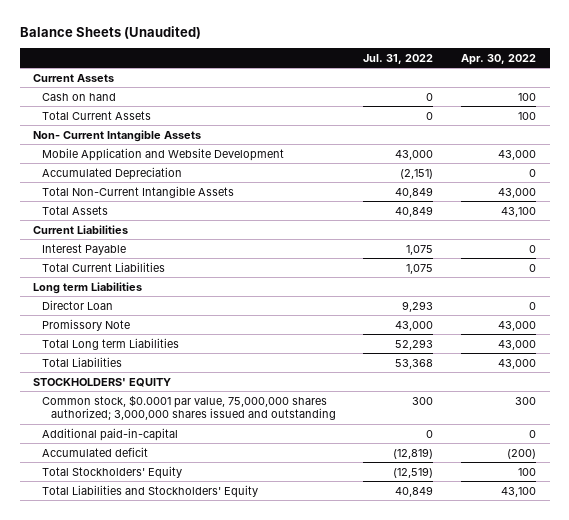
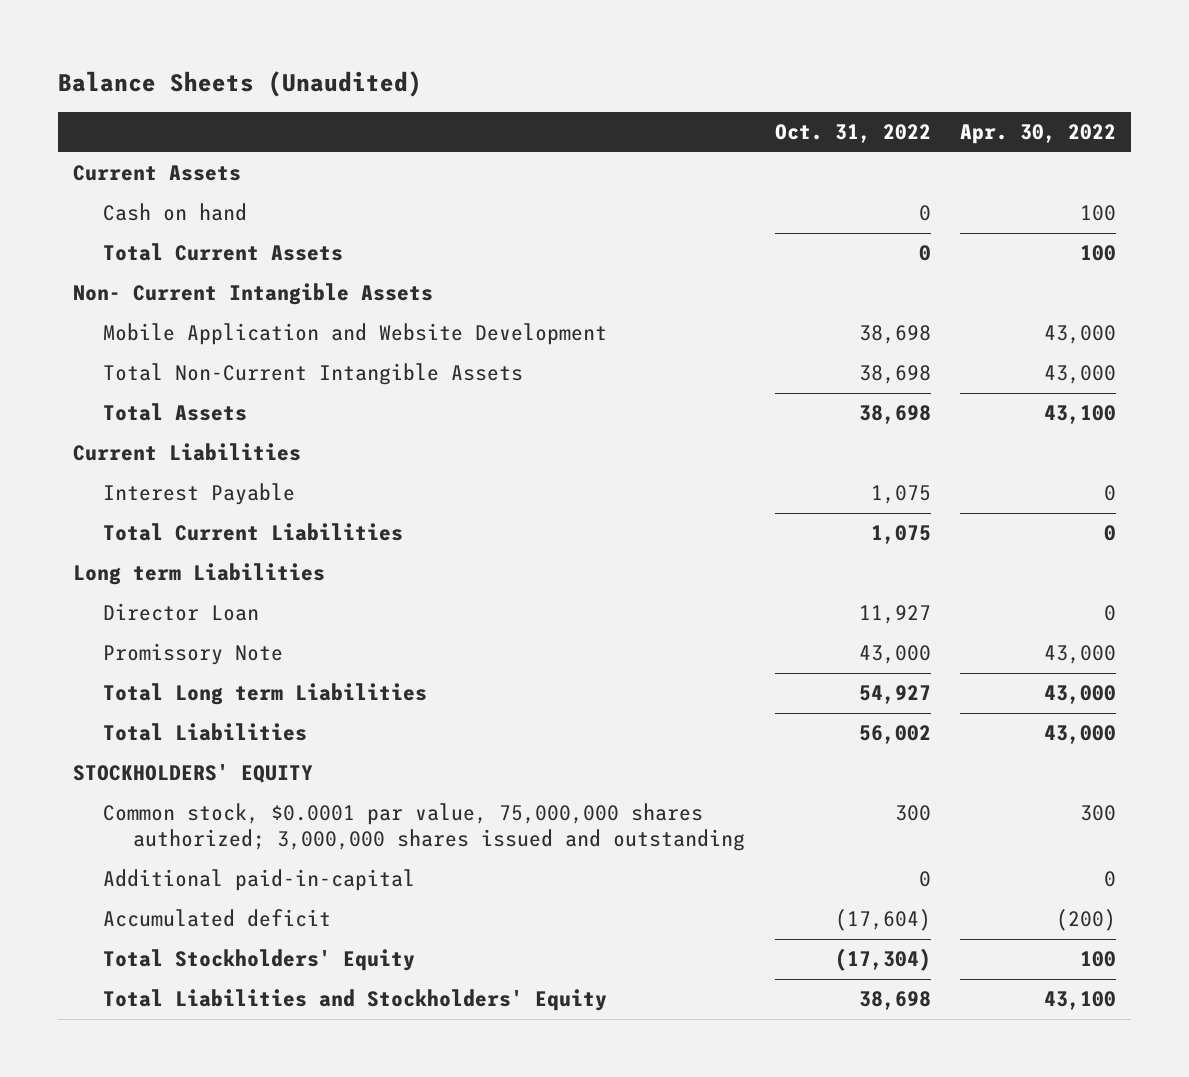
[363,53,434,64] Jul. 31, 2022 -> none
none -> [774,123,931,143] Oct. 31, 2022
[42,166,183,180] Accumulated Depreciation -> none

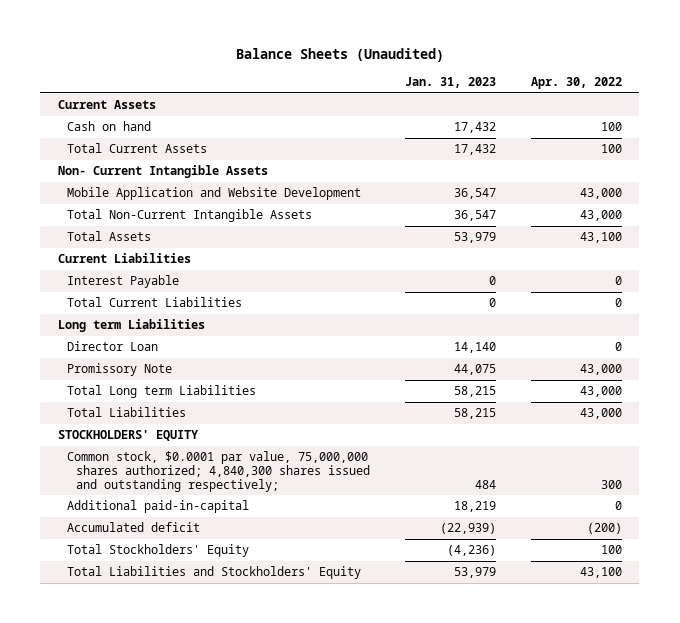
[774,123,931,143] Oct. 31, 2022 -> none
none -> [404,77,496,89] Jan. 31, 2023
[103,803,746,852] Common stock, $0.0001 par value, 75,000,000 shares authorized; 3,000,000 shares issued and outstanding -> [66,451,370,492] Common stock, $0.0001 par value, 75,000,000 shares authorized; 4,840,300 shares issued and outstanding respectively;

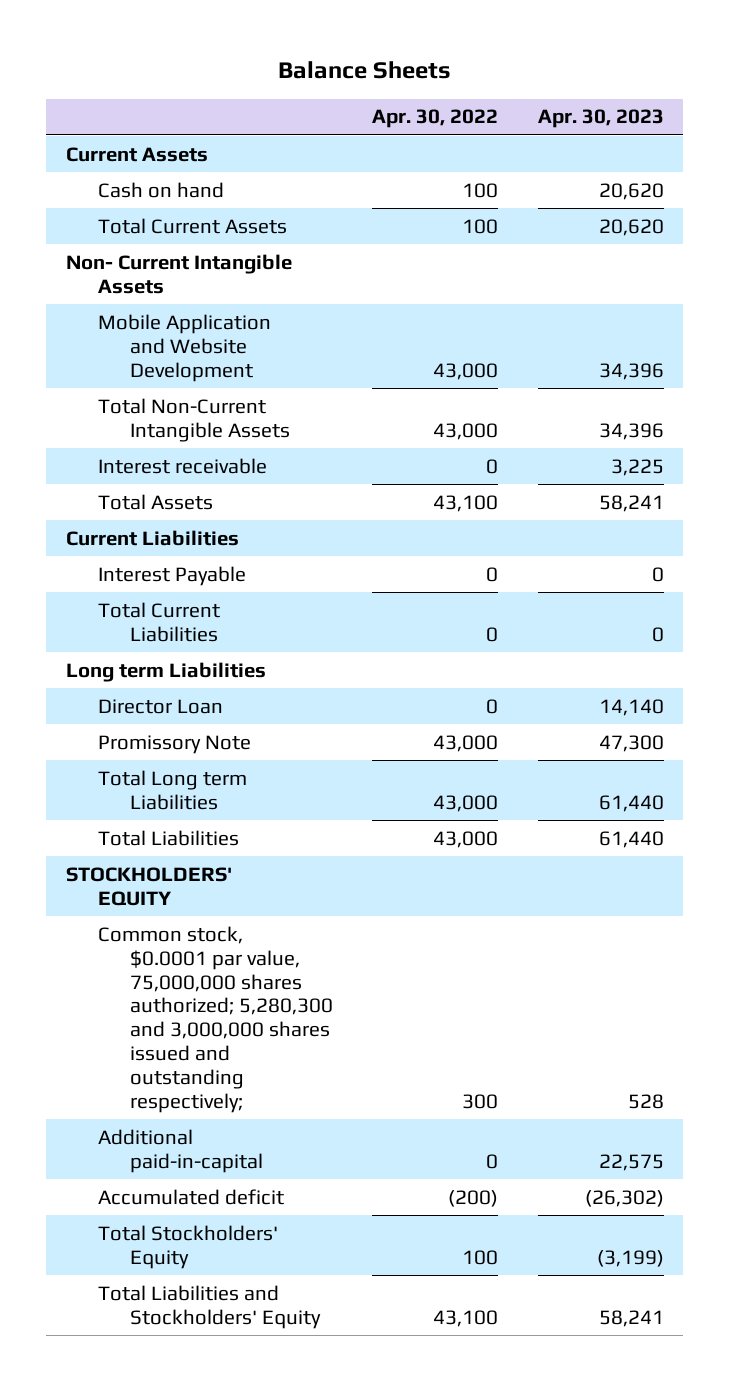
[235,47,444,62] Balance Sheets (Unaudited) -> [277,60,451,79] Balance Sheets
[404,77,496,89] Jan. 31, 2023 -> none
none -> [537,109,664,129] Apr. 30, 2023
none -> [97,457,267,474] Interest receivable
[66,451,370,492] Common stock, $0.0001 par value, 75,000,000 shares authorized; 4,840,300 shares issued and outstanding respectively; -> [97,925,333,1113] Common stock, $0.0001 par value, 75,000,000 shares authorized; 5,280,300 and 3,000,000 shares issued and outstanding respectively;

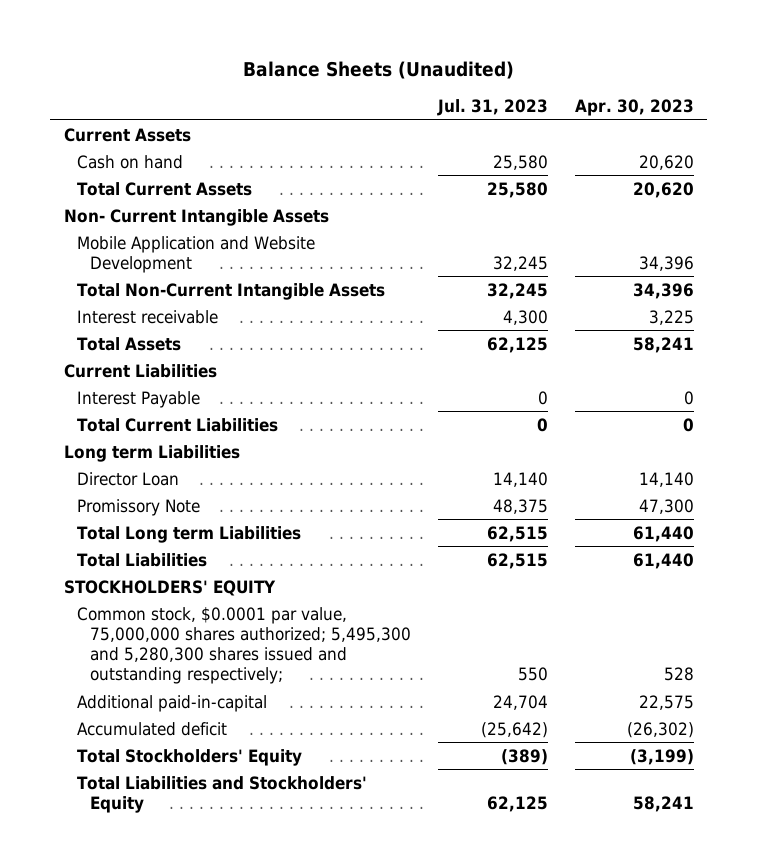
[277,60,451,79] Balance Sheets -> [242,61,514,80] Balance Sheets (Unaudited)
[372,109,499,129] Apr. 30, 2022 -> none
none -> [436,99,548,117] Jul. 31, 2023
[97,925,333,1113] Common stock, $0.0001 par value, 75,000,000 shares authorized; 5,280,300 and 3,000,000 shares issued and outstanding respectively; -> [76,606,411,685] Common stock, $0.0001 par value, 75,000,000 shares authorized; 5,495,300 and 5,280,300 shares issued and outstanding respectively;

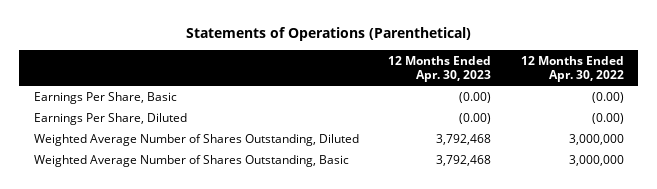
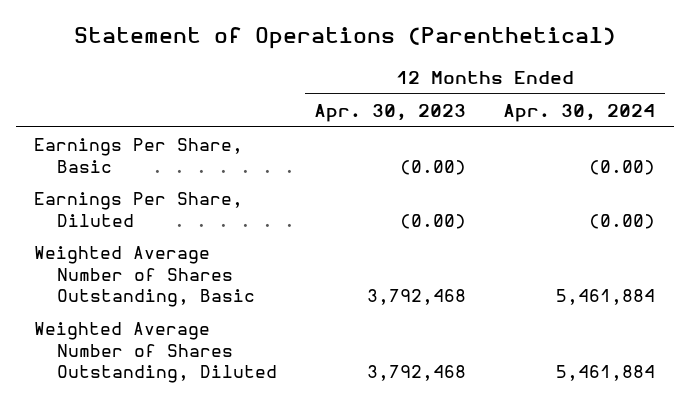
[185,27,471,42] Statements of Operations (Parenthetical) -> [73,27,616,50] Statement of Operations (Parenthetical)
[520,56,624,83] 12 Months Ended Apr. 30, 2022 -> none
none -> [503,104,656,123] Apr. 30, 2024
[33,133,359,146] Weighted Average Number of Shares Outstanding, Diluted -> [34,322,277,384] Weighted Average Number of Shares Outstanding, Diluted

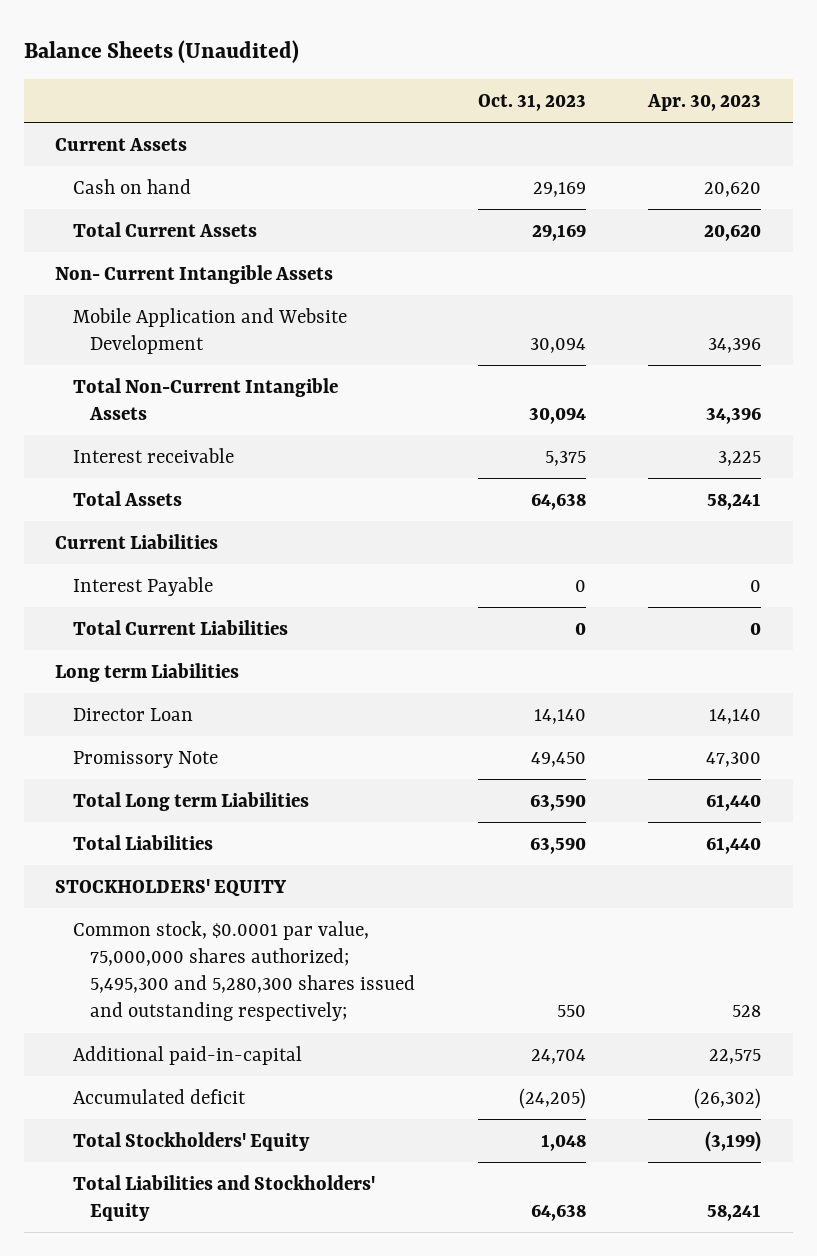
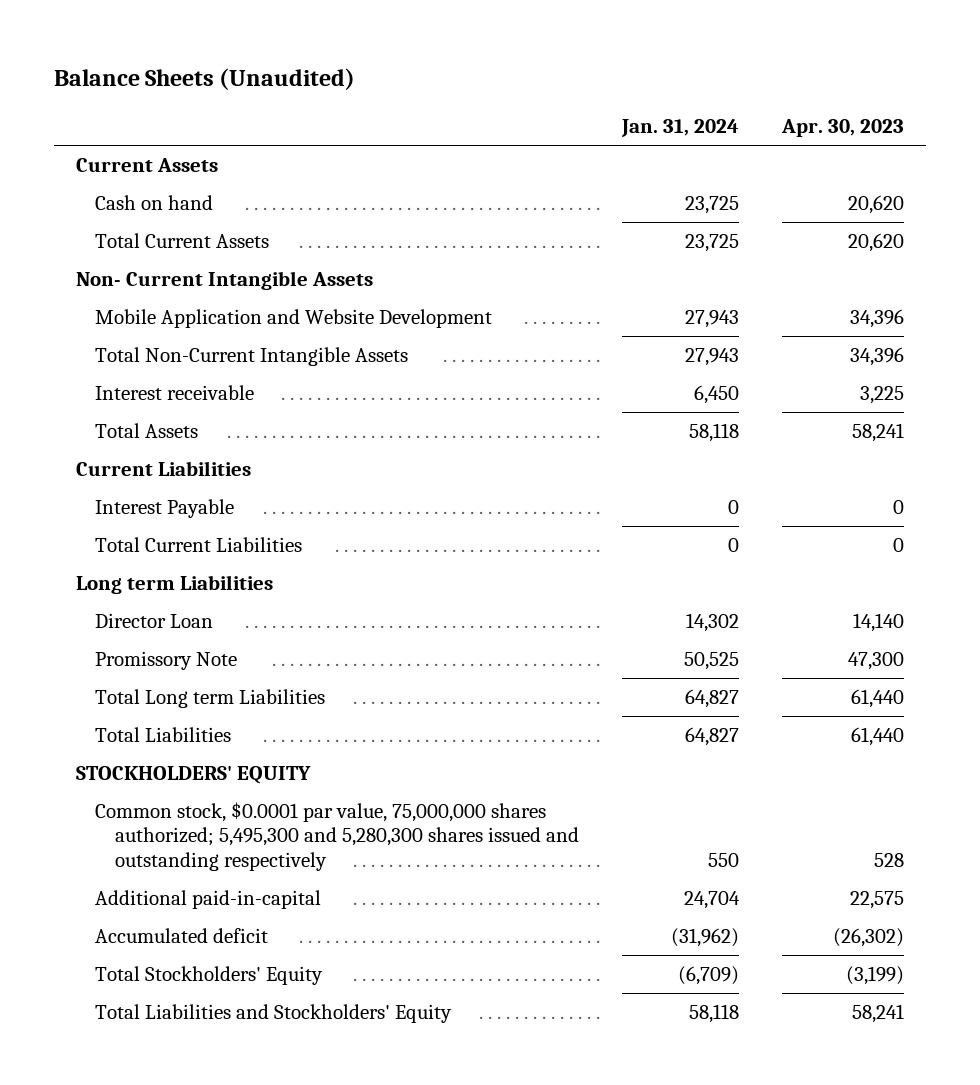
[477,93,586,111] Oct. 31, 2023 -> none
none -> [621,119,740,138] Jan. 31, 2024
[72,920,416,1022] Common stock, $0.0001 par value, 75,000,000 shares authorized; 5,495,300 and 5,280,300 shares issued and outstanding respectively; -> [95,802,579,871] Common stock, $0.0001 par value, 75,000,000 shares authorized; 5,495,300 and 5,280,300 shares issued and outstanding respectively

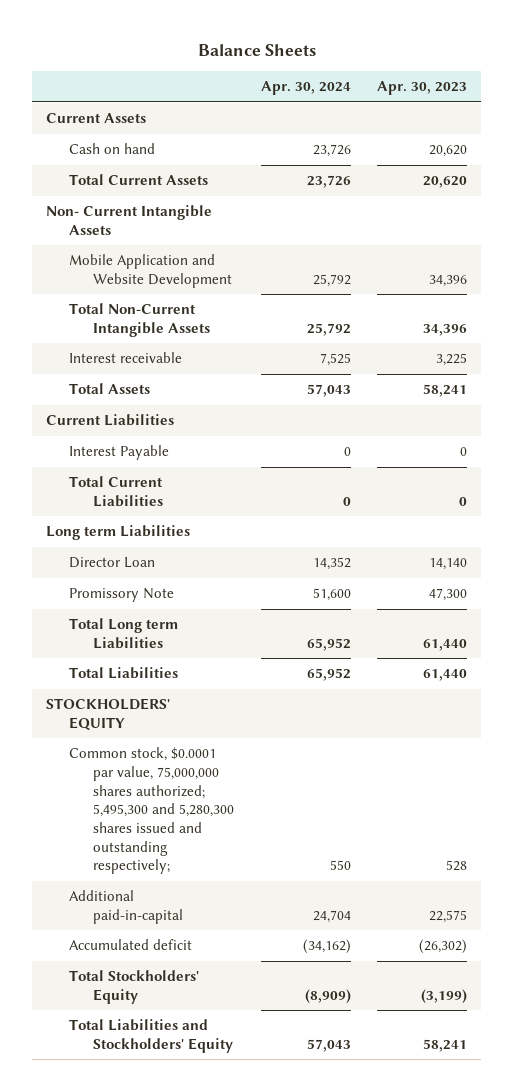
[54,68,356,91] Balance Sheets (Unaudited) -> [197,43,316,56] Balance Sheets
[621,119,740,138] Jan. 31, 2024 -> none
none -> [260,81,351,96] Apr. 30, 2024
[95,802,579,871] Common stock, $0.0001 par value, 75,000,000 shares authorized; 5,495,300 and 5,280,300 shares issued and outstanding respectively -> [69,747,234,875] Common stock, $0.0001 par value, 75,000,000 shares authorized; 5,495,300 and 5,280,300 shares issued and outstanding respectively;

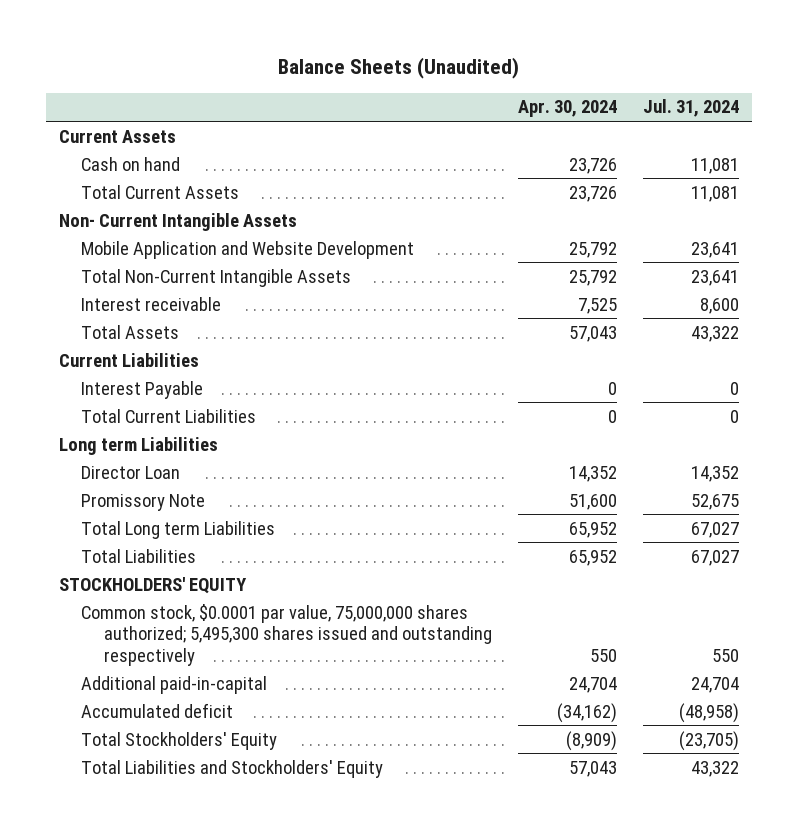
[197,43,316,56] Balance Sheets -> [277,57,519,80] Balance Sheets (Unaudited)
[377,81,468,96] Apr. 30, 2023 -> none
none -> [643,99,740,118] Jul. 31, 2024
[69,747,234,875] Common stock, $0.0001 par value, 75,000,000 shares authorized; 5,495,300 and 5,280,300 shares issued and outstanding respectively; -> [81,603,493,666] Common stock, $0.0001 par value, 75,000,000 shares authorized; 5,495,300 shares issued and outstanding respectively

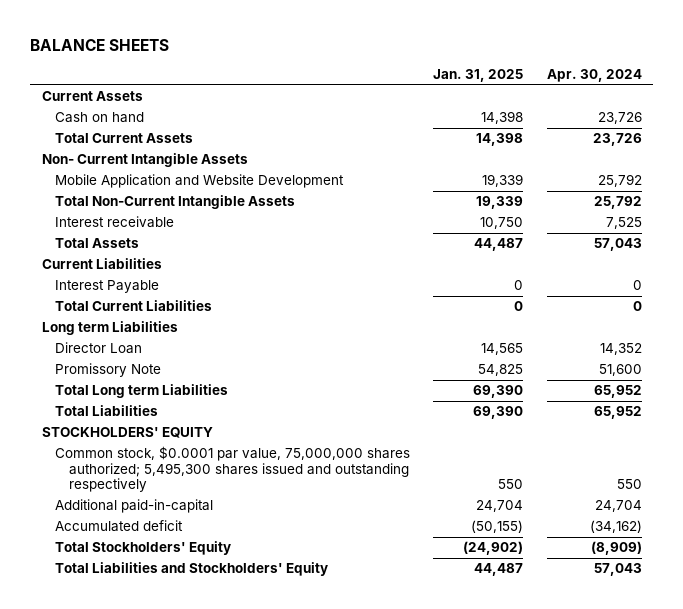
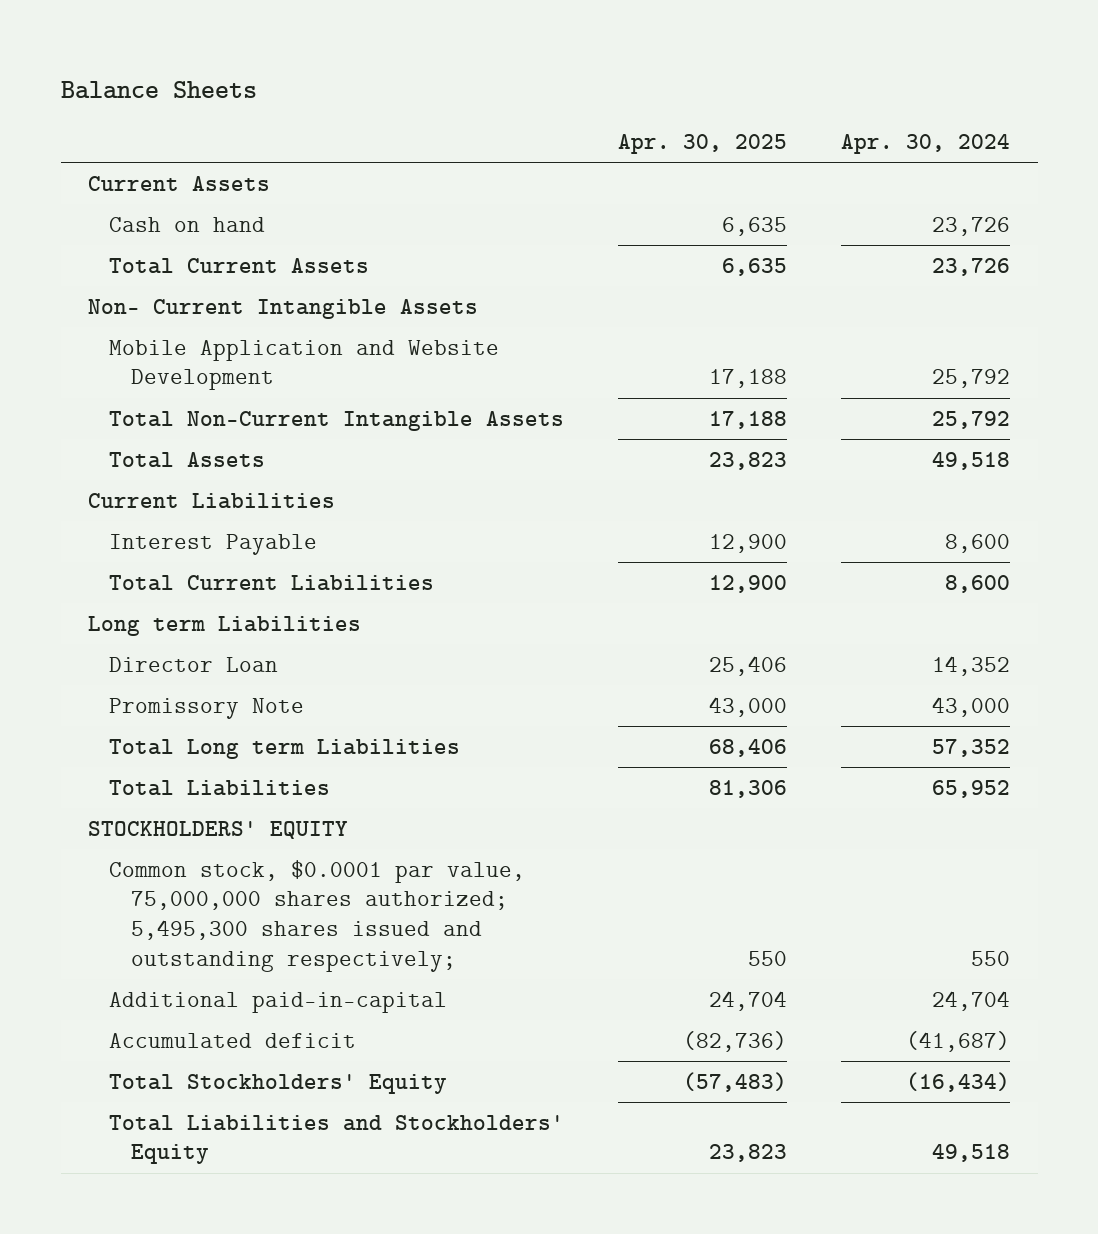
[29,38,169,51] BALANCE SHEETS -> [60,80,257,99] Balance Sheets
[433,69,524,83] Jan. 31, 2025 -> none
none -> [618,133,788,154] Apr. 30, 2025
[55,216,175,229] Interest receivable -> none
[593,238,642,252] 57,043 -> [932,451,1011,470] 49,518
[632,280,642,291] 0 -> [945,533,1011,553] 8,600
[632,301,642,312] 0 -> [945,574,1011,593] 8,600
[598,364,642,377] 51,600 -> [932,696,1011,717] 43,000
[593,385,642,399] 65,952 -> [932,738,1011,757] 57,352
[55,446,411,493] Common stock, $0.0001 par value, 75,000,000 shares authorized; 5,495,300 shares issued and outstanding respectively -> [109,859,526,972] Common stock, $0.0001 par value, 75,000,000 shares authorized; 5,495,300 shares issued and outstanding respectively;
[589,520,642,534] (34,162) -> [906,1030,1011,1052] (41,687)
[590,541,642,556] (8,909) -> [906,1071,1011,1092] (16,434)
[593,563,642,577] 57,043 -> [932,1144,1011,1163] 49,518

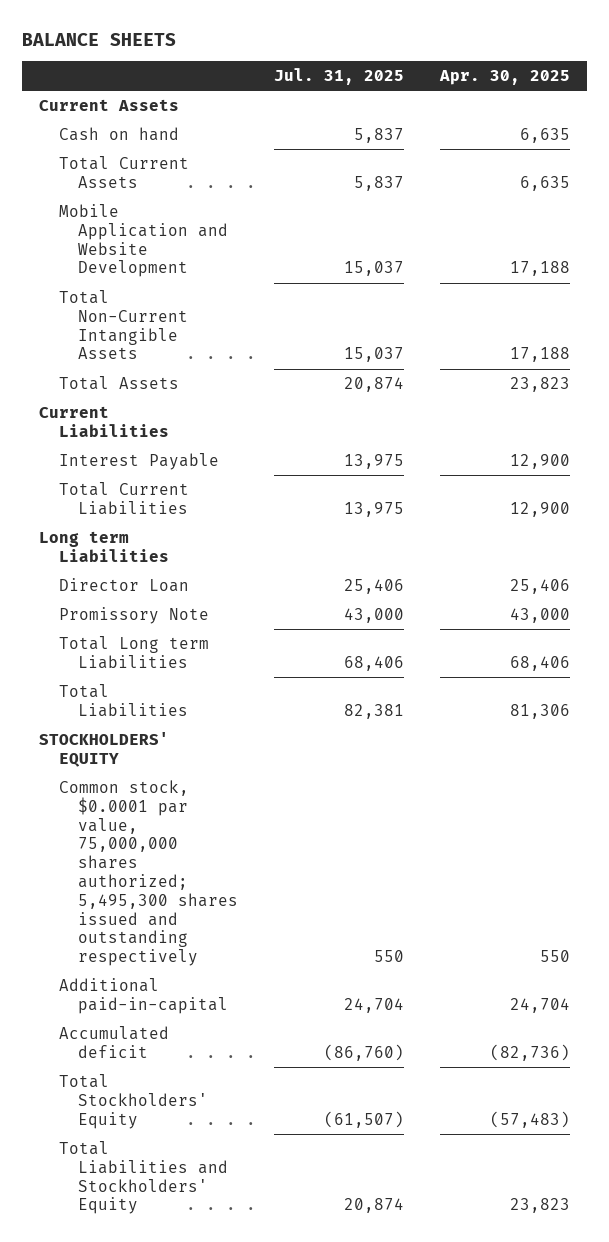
[60,80,257,99] Balance Sheets -> [21,32,176,46] BALANCE SHEETS
[841,133,1011,154] Apr. 30, 2024 -> none
none -> [274,68,405,86] Jul. 31, 2025
[88,298,479,319] Non- Current Intangible Assets -> none
[109,859,526,972] Common stock, $0.0001 par value, 75,000,000 shares authorized; 5,495,300 shares issued and outstanding respectively; -> [58,780,239,967] Common stock, $0.0001 par value, 75,000,000 shares authorized; 5,495,300 shares issued and outstanding respectively

